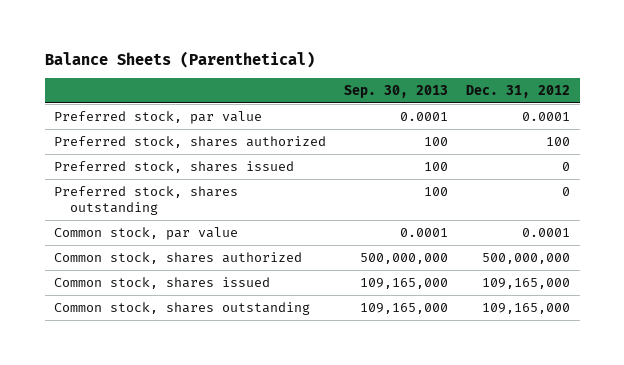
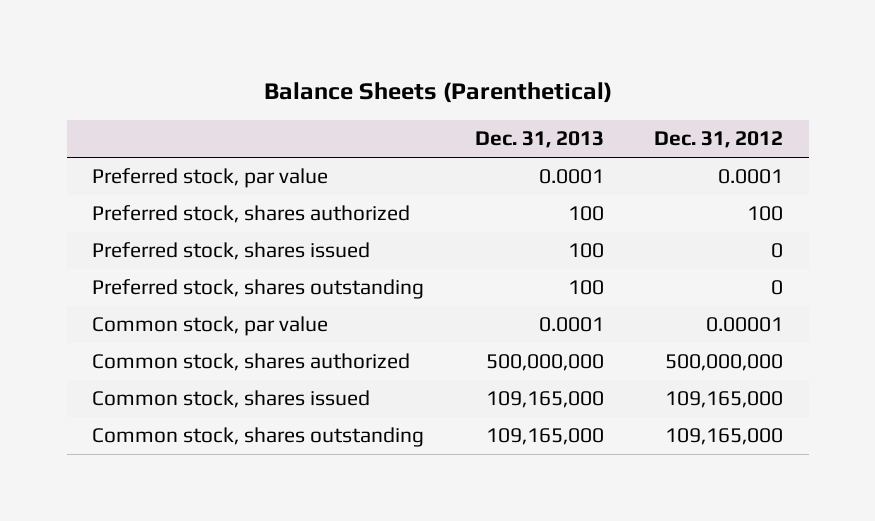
[344,85,449,99] Sep. 30, 2013 -> none
none -> [474,131,604,149] Dec. 31, 2013
[522,227,571,237] 0.0001 -> [706,317,784,333] 0.00001

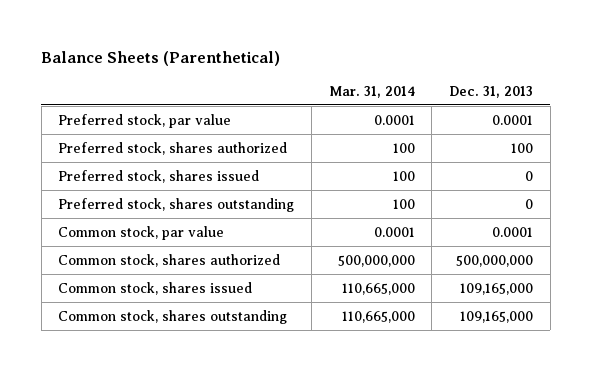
[654,131,784,149] Dec. 31, 2012 -> none
none -> [328,85,415,98] Mar. 31, 2014
[567,243,604,259] 100 -> [525,170,534,181] 0
[567,280,604,296] 100 -> [525,198,534,209] 0

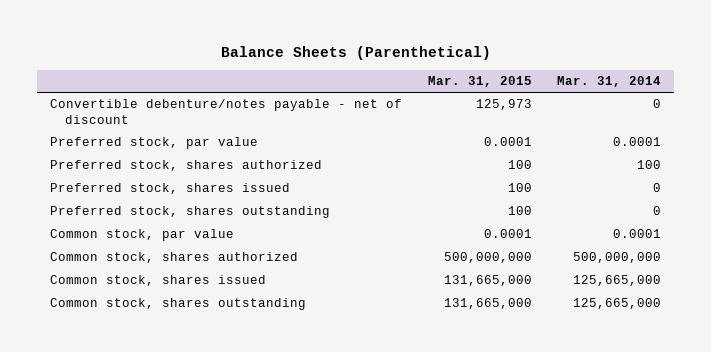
[449,85,534,98] Dec. 31, 2013 -> none
none -> [427,76,532,88] Mar. 31, 2015
none -> [50,99,403,125] Convertible debenture/notes payable - net of discount
[392,170,415,181] 100 -> [652,183,661,193] 0
[392,198,415,209] 100 -> [652,206,661,216] 0
[341,282,415,295] 110,665,000 -> [572,275,661,287] 125,665,000
[341,310,415,323] 110,665,000 -> [572,298,661,310] 125,665,000

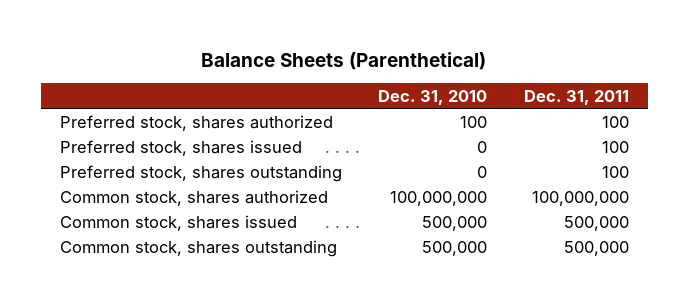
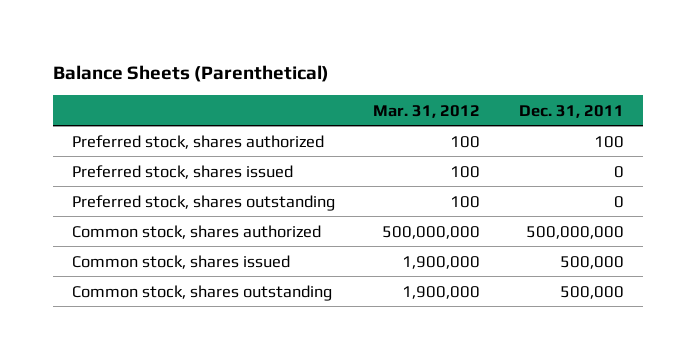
[378,89,488,105] Dec. 31, 2010 -> none
none -> [373,104,481,118] Mar. 31, 2012
[602,140,630,153] 100 -> [613,165,624,178] 0
[602,165,630,178] 100 -> [613,195,624,208] 0
[532,190,630,206] 100,000,000 -> [525,225,624,239] 500,000,000

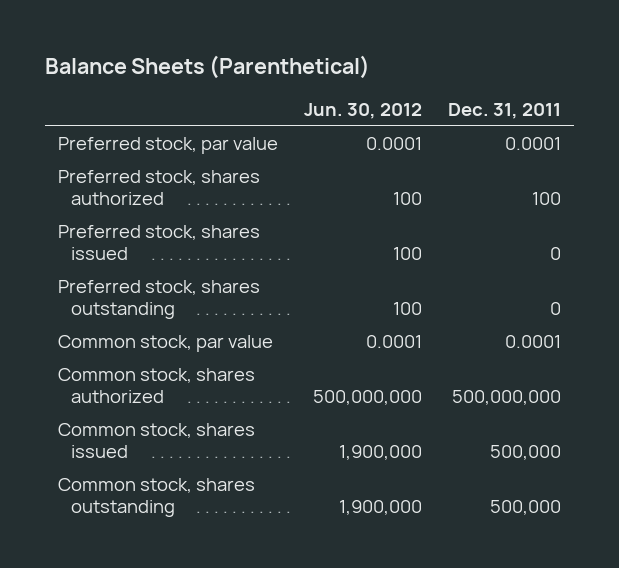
[373,104,481,118] Mar. 31, 2012 -> none
none -> [304,103,423,120] Jun. 30, 2012
none -> [58,137,279,155] Preferred stock, par value
none -> [58,335,274,353] Common stock, par value

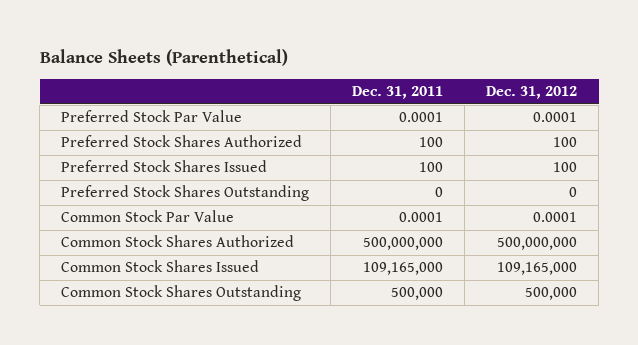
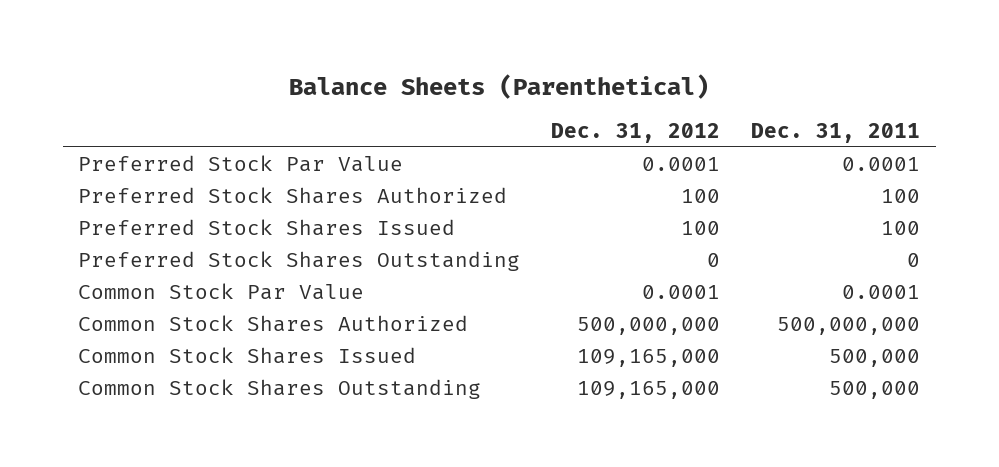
[363,262,444,276] 109,165,000 -> [829,349,921,368] 500,000
[525,287,578,301] 500,000 -> [577,381,721,400] 109,165,000

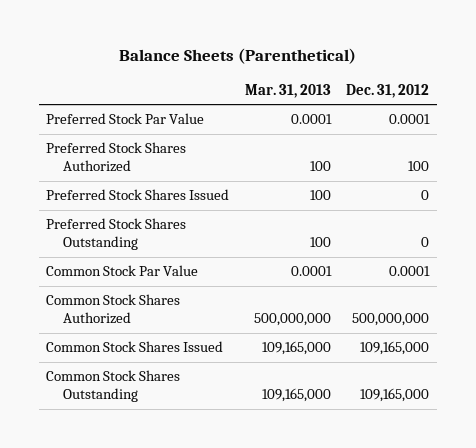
[751,123,921,144] Dec. 31, 2011 -> none
none -> [244,83,331,98] Mar. 31, 2013
[681,221,721,236] 100 -> [421,190,430,201] 0

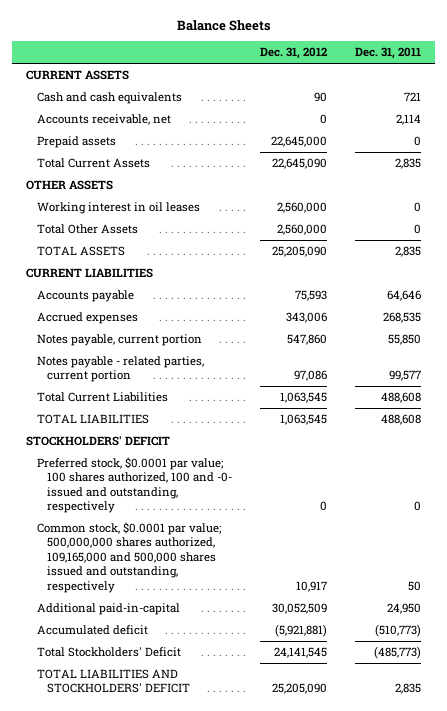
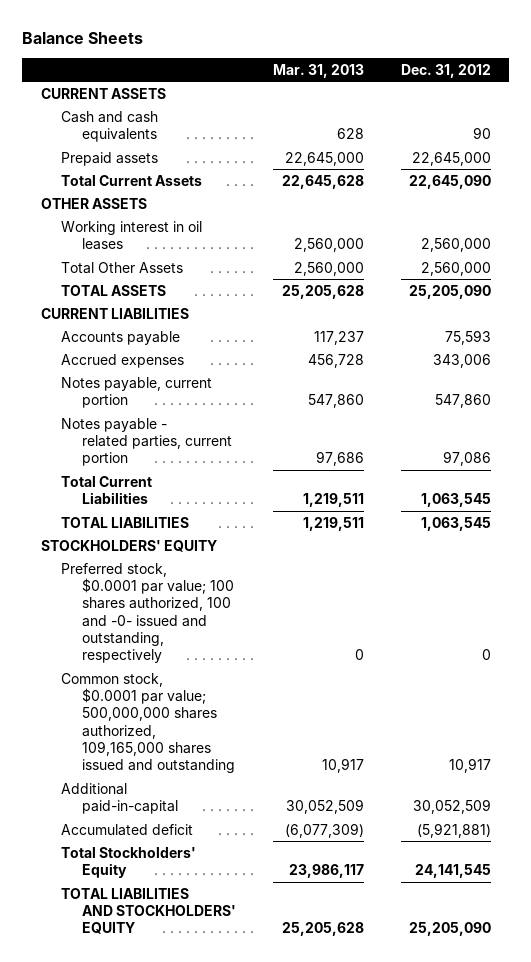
[354,47,421,60] Dec. 31, 2011 -> none
none -> [272,63,364,78] Mar. 31, 2013
[36,114,171,126] Accounts receivable, net -> none
[26,436,171,447] STOCKHOLDERS' DEFICIT -> [40,539,217,552] STOCKHOLDERS' EQUITY
[36,522,221,593] Common stock, $0.0001 par value; 500,000,000 shares authorized, 109,165,000 and 500,000 shares issued and outstanding, respectively -> [61,672,235,774] Common stock, $0.0001 par value; 500,000,000 shares authorized, 109,165,000 shares issued and outstanding
[36,647,181,658] Total Stockholders' Deficit -> [61,846,197,879] Total Stockholders' Equity
[36,669,191,694] TOTAL LIABILITIES AND STOCKHOLDERS' DEFICIT -> [61,887,236,935] TOTAL LIABILITIES AND STOCKHOLDERS' EQUITY

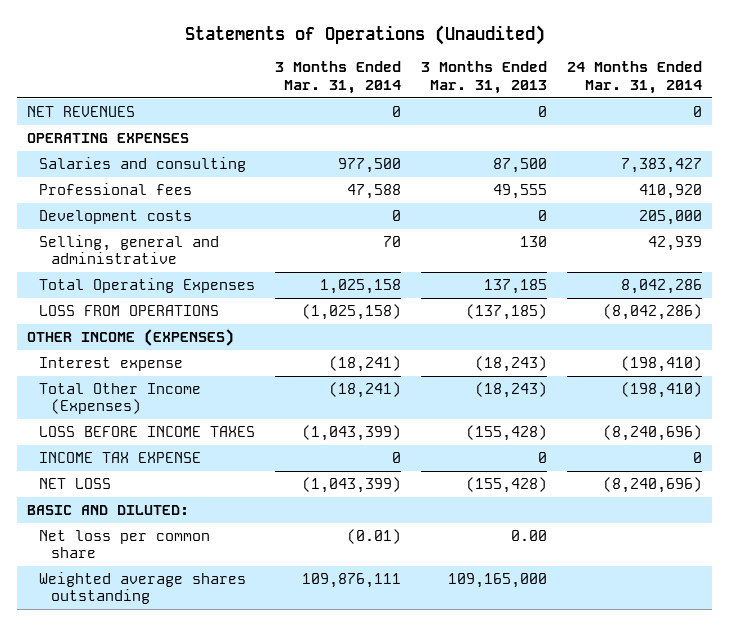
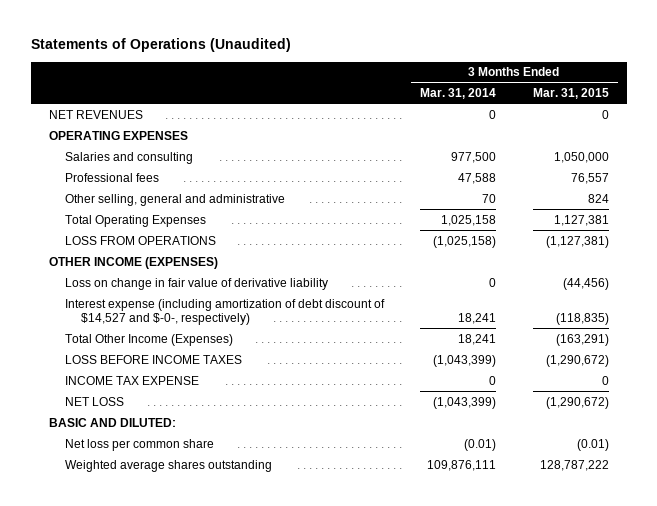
[421,61,548,94] 3 Months Ended Mar. 31, 2013 -> none
[567,61,703,94] 24 Months Ended Mar. 31, 2014 -> none
none -> [532,88,609,100] Mar. 31, 2015
[39,210,193,225] Development costs -> none
[39,235,220,265] Selling, general and administrative -> [64,193,285,206] Other selling, general and administrative
[39,357,184,372] Interest expense -> none
none -> [64,277,328,290] Loss on change in fair value of derivative liability
none -> [64,298,385,326] Interest expense (including amortization of debt discount of $14,527 and $-0-, respectively)
[329,382,402,399] (18,241) -> [458,333,497,345] 18,241

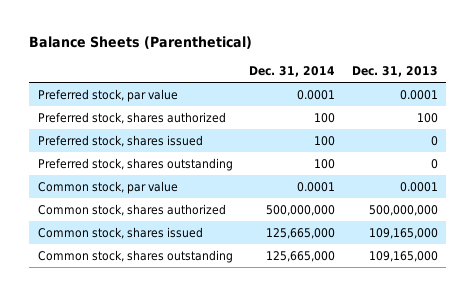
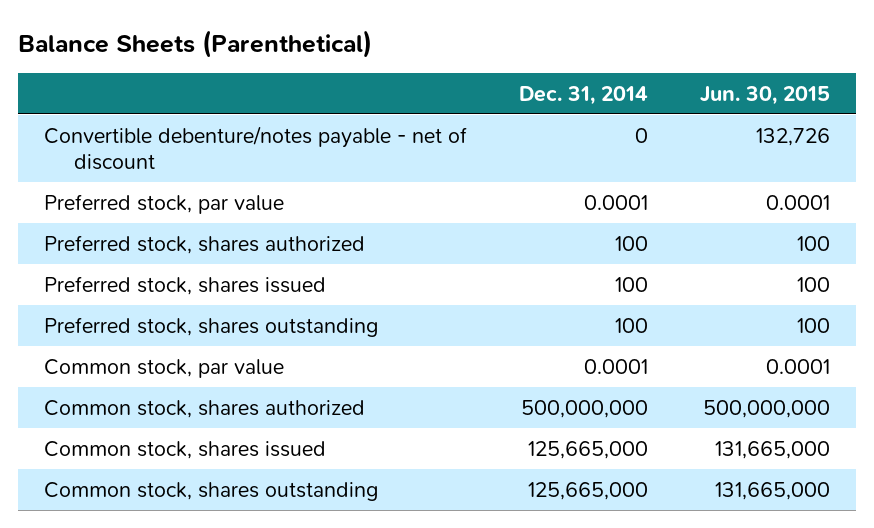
[351,65,438,77] Dec. 31, 2013 -> none
none -> [699,85,830,105] Jun. 30, 2015
none -> [44,125,468,170] Convertible debenture/notes payable - net of discount

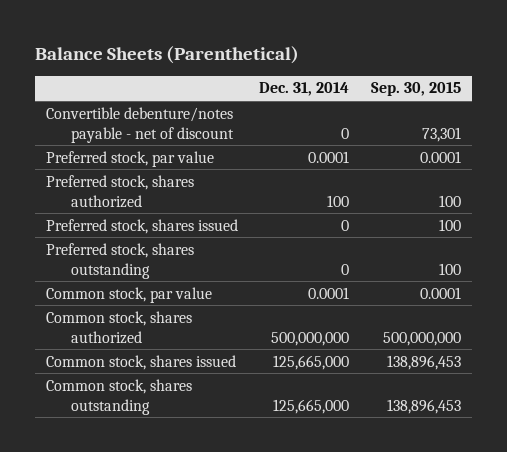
[699,85,830,105] Jun. 30, 2015 -> none
none -> [370,82,461,97] Sep. 30, 2015
[615,276,649,292] 100 -> [341,219,350,231] 0
[615,317,649,333] 100 -> [341,263,350,275] 0

